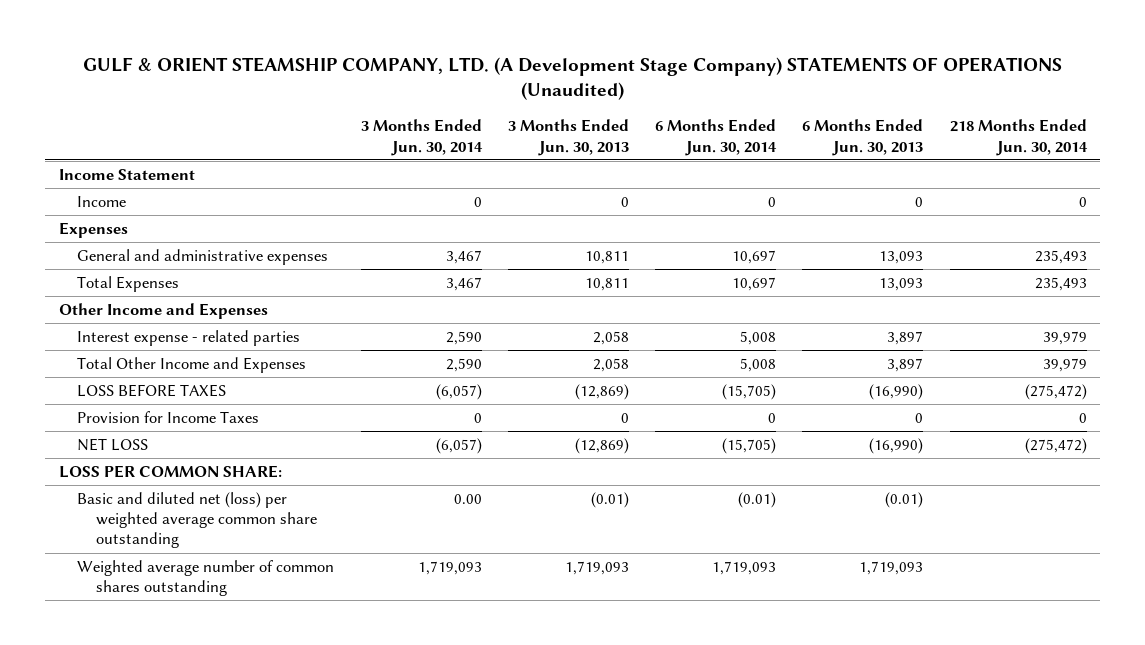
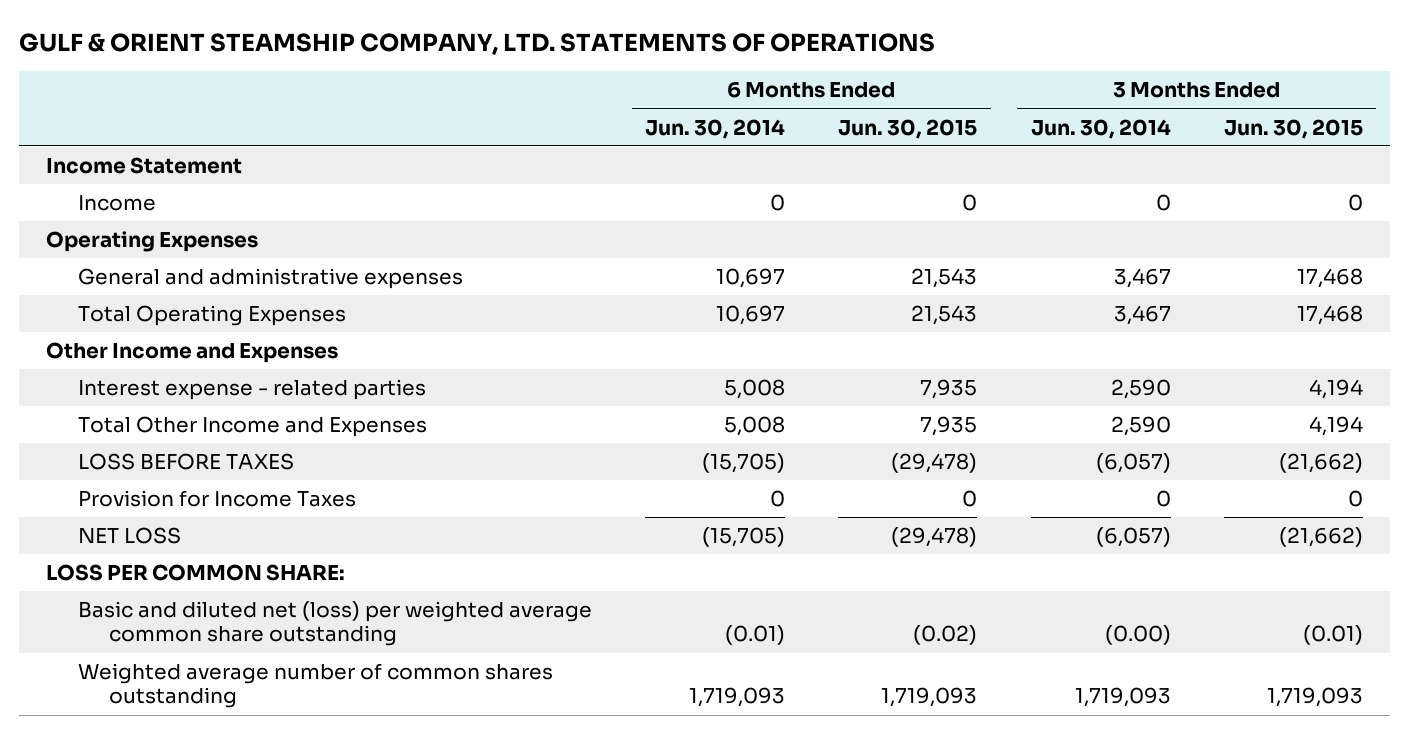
[82,56,1062,101] GULF & ORIENT STEAMSHIP COMPANY, LTD. (A Development Stage Company) STATEMENTS OF OPERATIONS (Unaudited) -> [18,32,935,56] GULF & ORIENT STEAMSHIP COMPANY, LTD. STATEMENTS OF OPERATIONS
[507,119,629,156] 3 Months Ended Jun. 30, 2013 -> none
[802,119,924,156] 6 Months Ended Jun. 30, 2013 -> none
[949,119,1088,156] 218 Months Ended Jun. 30, 2014 -> none
none -> [838,118,978,139] Jun. 30, 2015
none -> [1224,118,1364,139] Jun. 30, 2015
[58,221,128,238] Expenses -> [45,231,258,253] Operating Expenses
[77,275,180,292] Total Expenses -> [77,305,346,327] Total Operating Expenses
[453,493,482,504] 0.00 -> [1104,625,1171,646] (0.00)

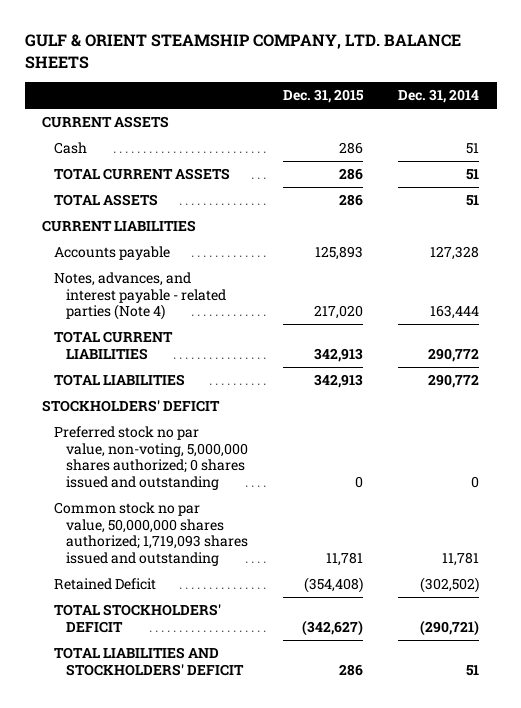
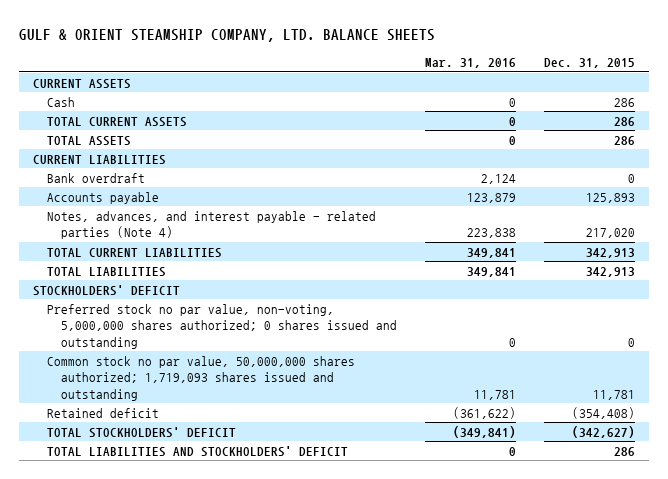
[398,89,480,104] Dec. 31, 2014 -> none
none -> [425,58,517,69] Mar. 31, 2016
none -> [47,172,146,183] Bank overdraft
[54,578,157,591] Retained Deficit -> [47,407,160,418] Retained deficit

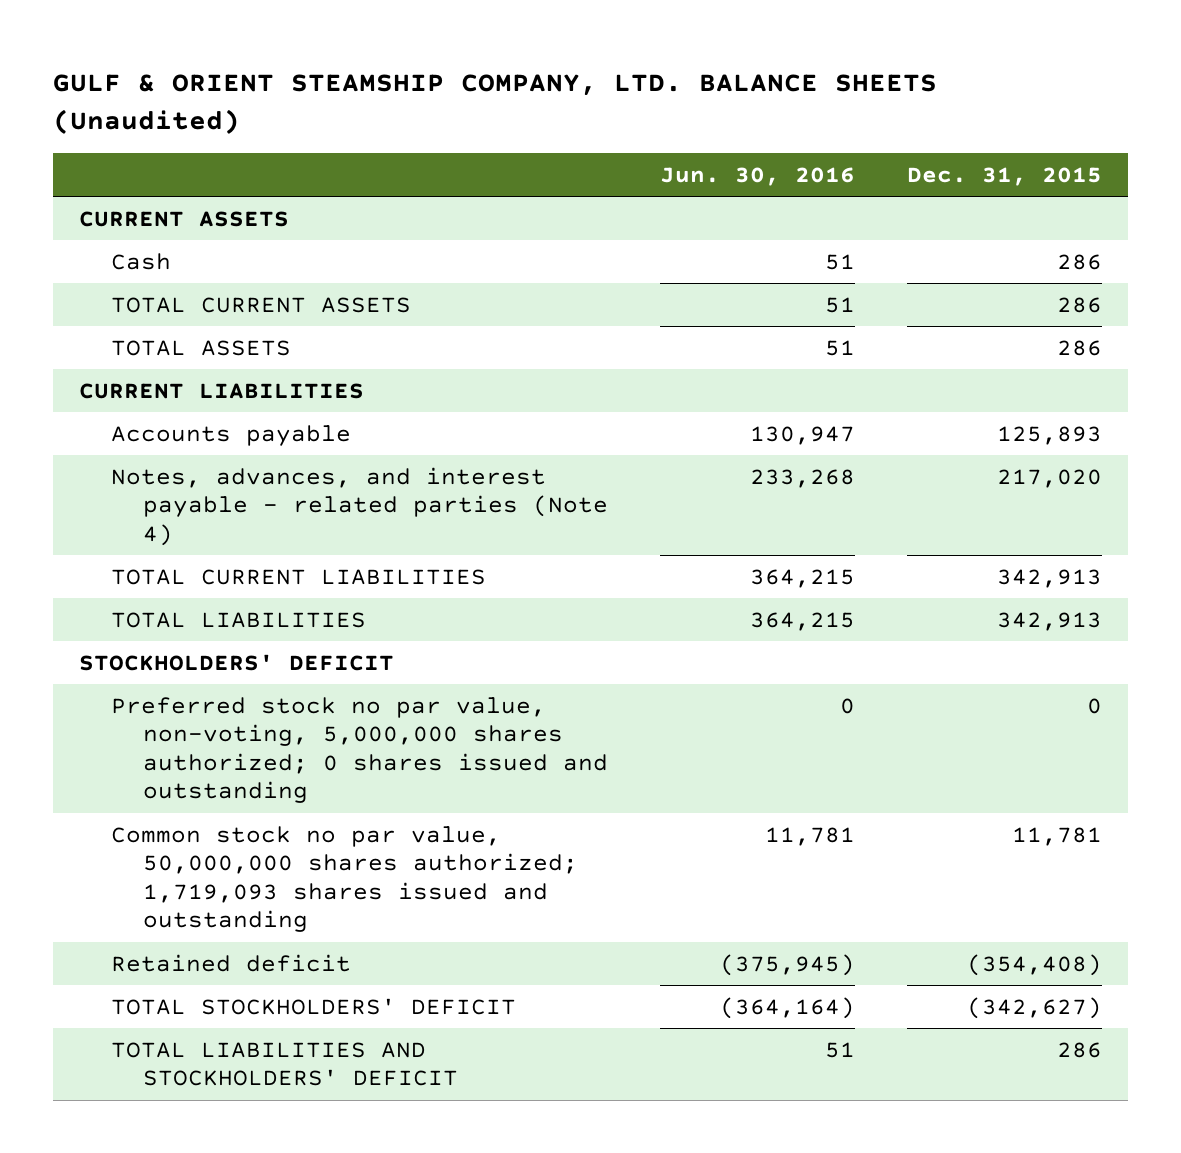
[19,29,436,43] GULF & ORIENT STEAMSHIP COMPANY, LTD. BALANCE SHEETS -> [53,74,938,134] GULF & ORIENT STEAMSHIP COMPANY, LTD. BALANCE SHEETS (Unaudited)
[425,58,517,69] Mar. 31, 2016 -> none
none -> [660,166,856,186] Jun. 30, 2016
[47,172,146,183] Bank overdraft -> none

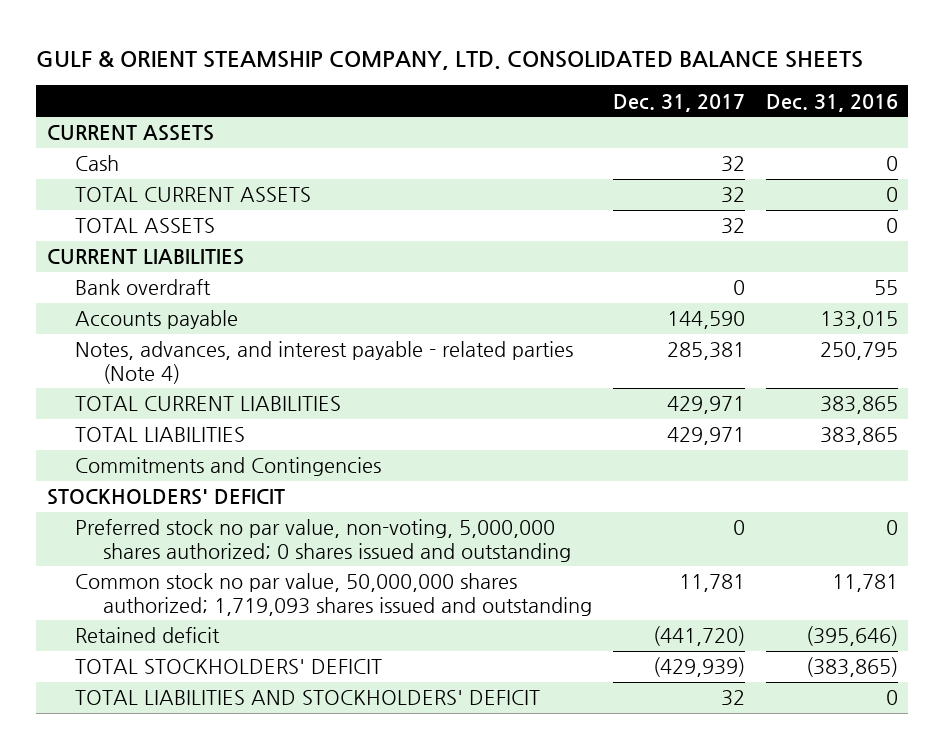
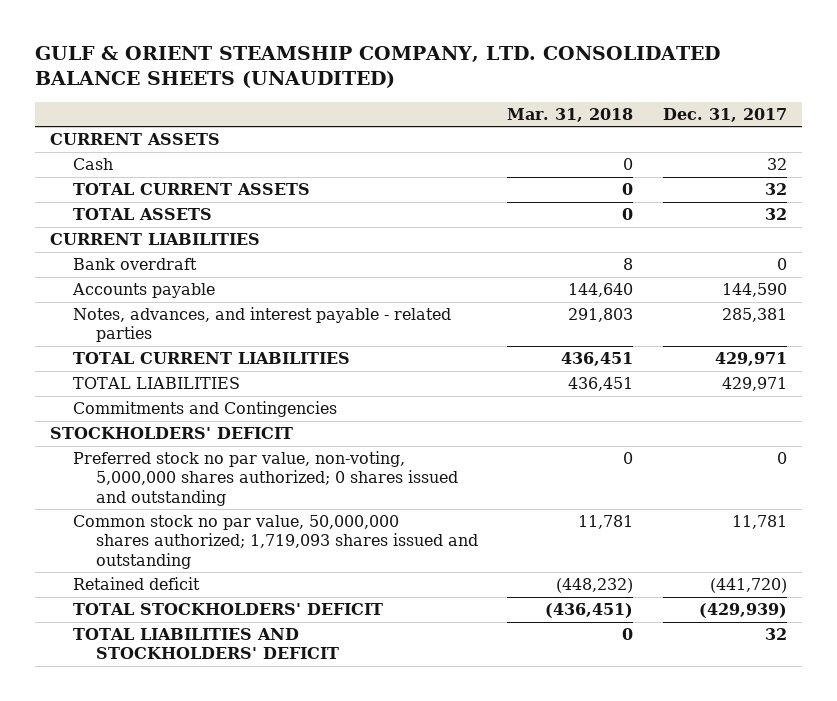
[36,51,864,71] GULF & ORIENT STEAMSHIP COMPANY, LTD. CONSOLIDATED BALANCE SHEETS -> [35,46,721,89] GULF & ORIENT STEAMSHIP COMPANY, LTD. CONSOLIDATED BALANCE SHEETS (UNAUDITED)
[765,93,898,112] Dec. 31, 2016 -> none
none -> [507,107,634,122] Mar. 31, 2018
[74,341,573,384] Notes, advances, and interest payable - related parties (Note 4) -> [72,307,451,343] Notes, advances, and interest payable - related parties

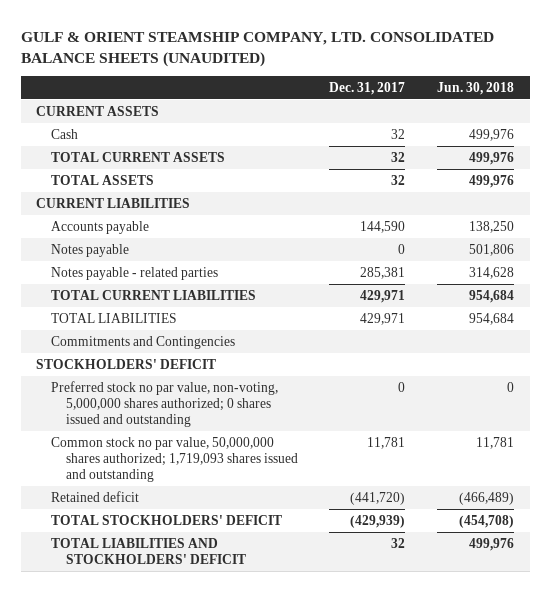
[507,107,634,122] Mar. 31, 2018 -> none
none -> [437,82,515,96] Jun. 30, 2018
[72,258,197,271] Bank overdraft -> none
none -> [51,243,130,257] Notes payable
[72,307,451,343] Notes, advances, and interest payable - related parties -> [51,266,219,280] Notes payable - related parties

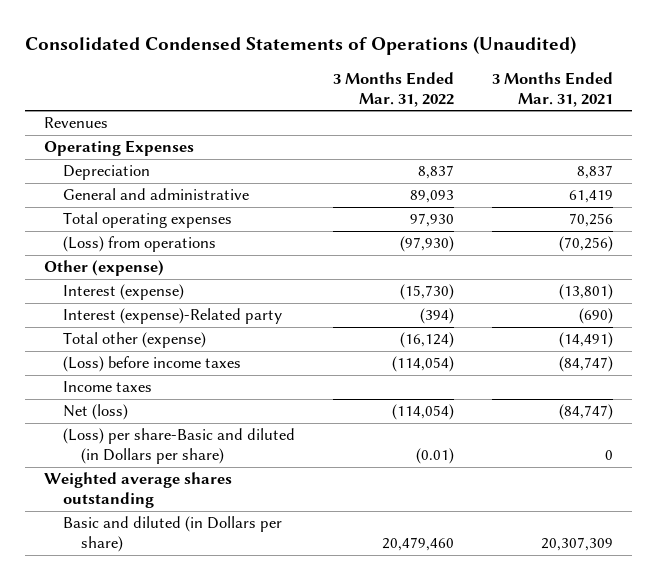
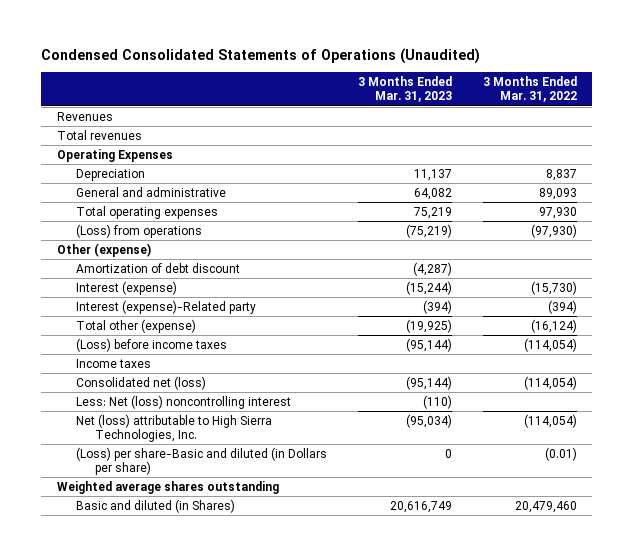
[24,36,576,56] Consolidated Condensed Statements of Operations (Unaudited) -> [41,48,481,65] Condensed Consolidated Statements of Operations (Unaudited)
[492,72,614,107] 3 Months Ended Mar. 31, 2021 -> none
none -> [357,76,452,103] 3 Months Ended Mar. 31, 2023
none -> [56,129,142,140] Total revenues
none -> [75,262,240,273] Amortization of debt discount
[62,404,128,421] Net (loss) -> [75,375,206,390] Consolidated net (loss)
none -> [75,394,291,409] Less: Net (loss) noncontrolling interest
none -> [75,413,272,443] Net (loss) attributable to High Sierra Technologies, Inc.
[62,516,282,553] Basic and diluted (in Dollars per share) -> [75,498,235,513] Basic and diluted (in Shares)

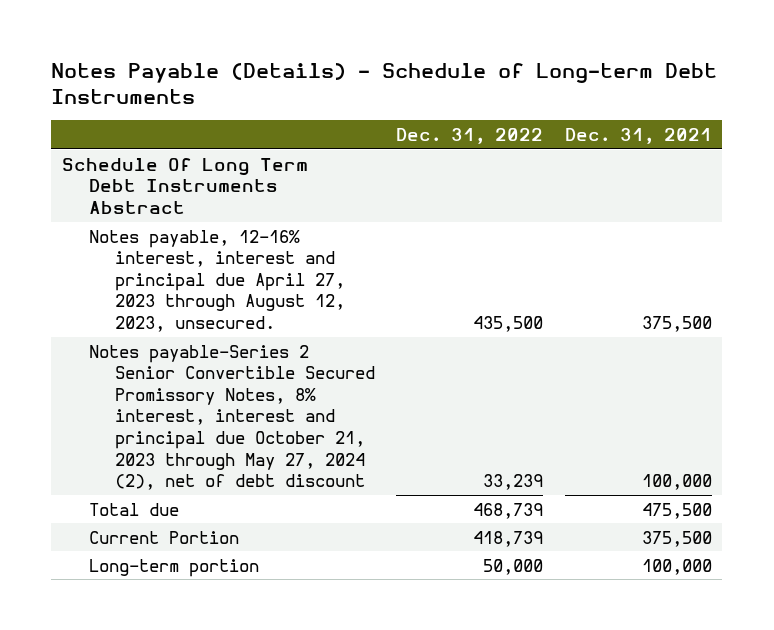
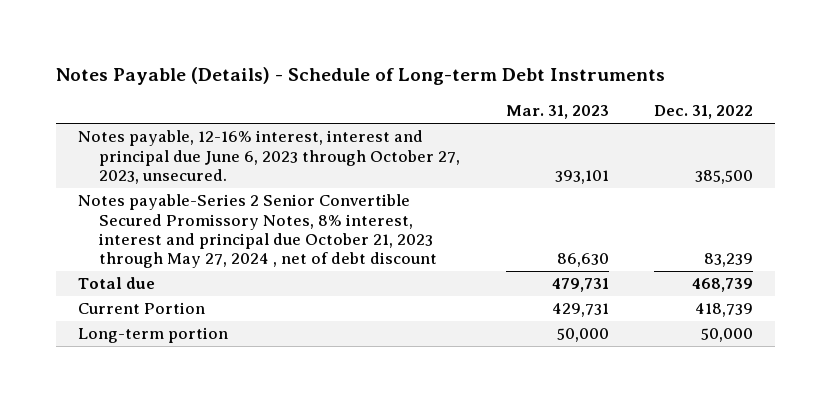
[564,127,712,144] Dec. 31, 2021 -> none
none -> [505,105,609,120] Mar. 31, 2023
[62,157,309,214] Schedule Of Long Term Debt Instruments Abstract -> none
[88,229,346,332] Notes payable, 12-16% interest, interest and principal due April 27, 2023 through August 12, 2023, unsecured. -> [78,130,461,184] Notes payable, 12-16% interest, interest and principal due June 6, 2023 through October 27, 2023, unsecured.
[473,315,544,332] 435,500 -> [694,169,753,184] 385,500
[88,344,376,491] Notes payable-Series 2 Senior Convertible Secured Promissory Notes, 8% interest, interest and principal due October 21, 2023 through May 27, 2024 (2), net of debt discount -> [78,194,438,269] Notes payable-Series 2 Senior Convertible Secured Promissory Notes, 8% interest, interest and principal due October 21, 2023 through May 27, 2024 , net of debt discount
[483,474,544,491] 33,239 -> [703,253,753,268] 83,239

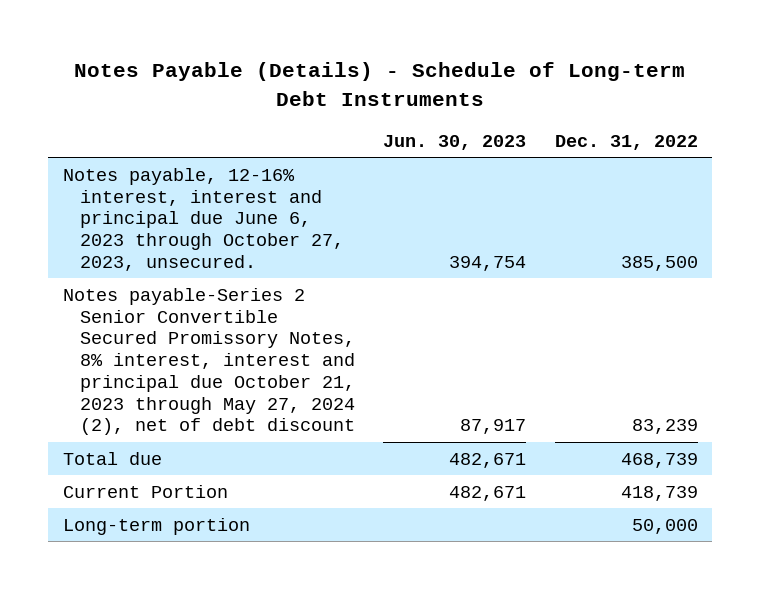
[505,105,609,120] Mar. 31, 2023 -> none
none -> [383,134,527,150] Jun. 30, 2023
[78,194,438,269] Notes payable-Series 2 Senior Convertible Secured Promissory Notes, 8% interest, interest and principal due October 21, 2023 through May 27, 2024 , net of debt discount -> [62,287,355,436] Notes payable-Series 2 Senior Convertible Secured Promissory Notes, 8% interest, interest and principal due October 21, 2023 through May 27, 2024 (2), net of debt discount

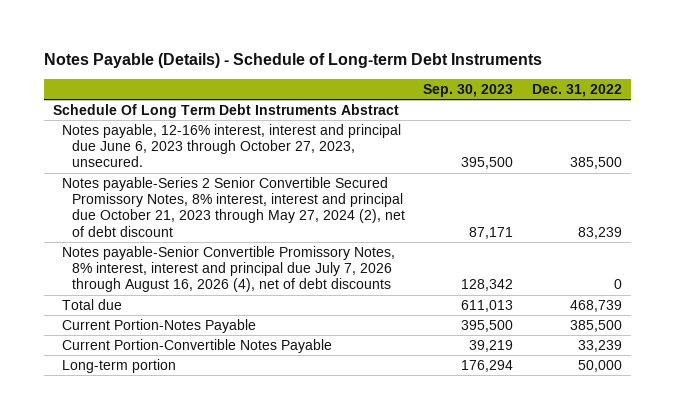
[383,134,527,150] Jun. 30, 2023 -> none
none -> [423,84,514,98] Sep. 30, 2023
none -> [52,103,399,118] Schedule Of Long Term Debt Instruments Abstract
none -> [62,245,396,293] Notes payable-Senior Convertible Promissory Notes, 8% interest, interest and principal due July 7, 2026 through August 16, 2026 (4), net of debt discounts
[62,484,228,498] Current Portion -> [62,318,257,333] Current Portion-Notes Payable
[620,485,698,501] 418,739 -> [569,319,622,332] 385,500
none -> [62,338,333,353] Current Portion-Convertible Notes Payable

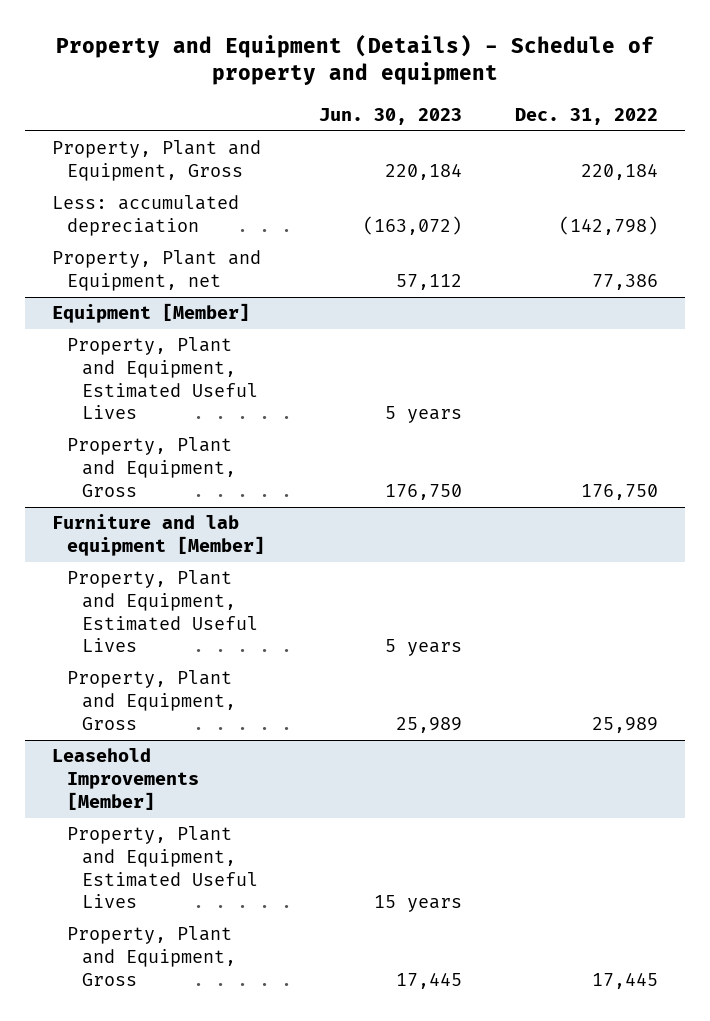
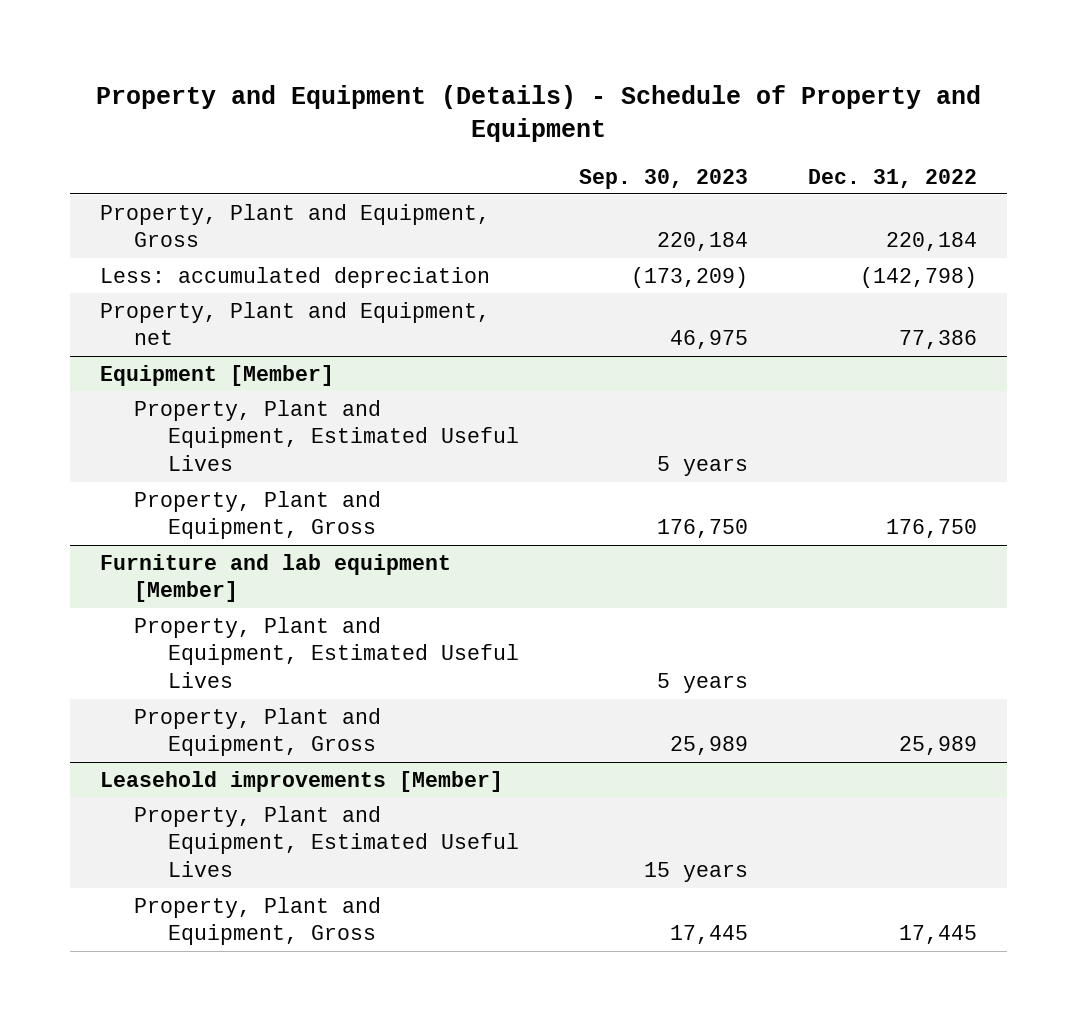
[55,33,654,86] Property and Equipment (Details) - Schedule of property and equipment -> [95,84,981,143] Property and Equipment (Details) - Schedule of Property and Equipment
[318,107,462,125] Jun. 30, 2023 -> none
none -> [579,168,749,189] Sep. 30, 2023
[51,748,199,810] Leasehold Improvements [Member] -> [100,770,504,792] Leasehold improvements [Member]

